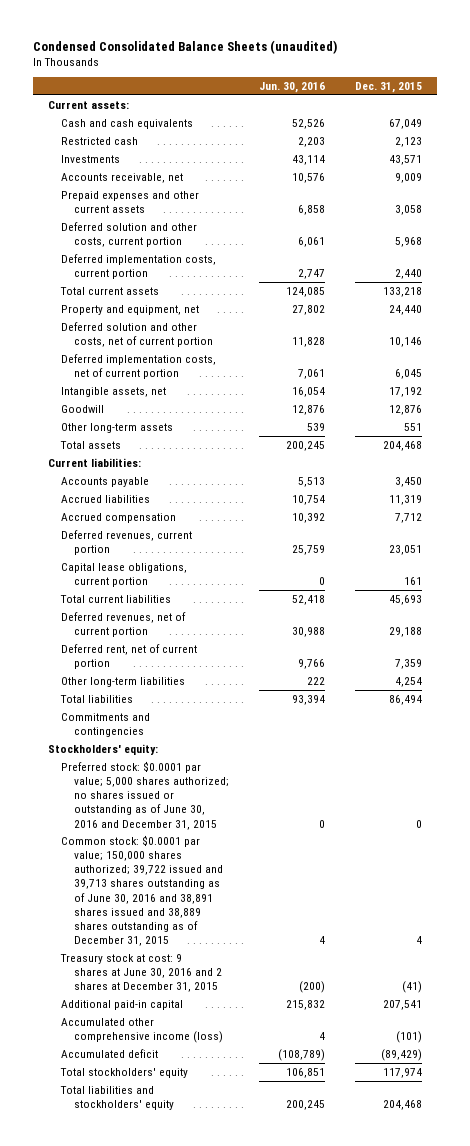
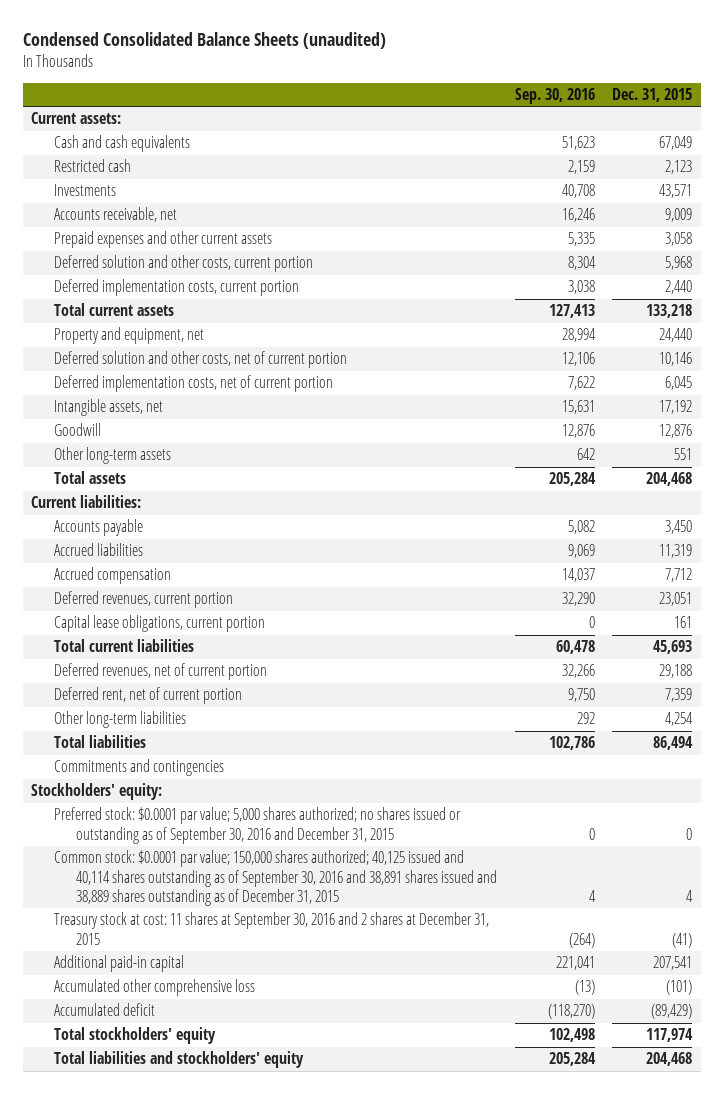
[259,82,326,94] Jun. 30, 2016 -> none
none -> [514,87,595,104] Sep. 30, 2016
[60,760,230,830] Preferred stock: $0.0001 par value; 5,000 shares authorized; no shares issued or outstanding as of June 30, 2016 and December 31, 2015 -> [53,807,461,844] Preferred stock: $0.0001 par value; 5,000 shares authorized; no shares issued or outstanding as of September 30, 2016 and December 31, 2015
[60,834,224,947] Common stock: $0.0001 par value; 150,000 shares authorized; 39,722 issued and 39,713 shares outstanding as of June 30, 2016 and 38,891 shares issued and 38,889 shares outstanding as of December 31, 2015 -> [53,850,498,906] Common stock: $0.0001 par value; 150,000 shares authorized; 40,125 issued and 40,114 shares outstanding as of September 30, 2016 and 38,891 shares issued and 38,889 shares outstanding as of December 31, 2015
[59,953,223,993] Treasury stock at cost: 9 shares at June 30, 2016 and 2 shares at December 31, 2015 -> [53,912,489,945] Treasury stock at cost: 11 shares at September 30, 2016 and 2 shares at December 31, 2015
[60,1017,224,1044] Accumulated other comprehensive income (loss) -> [53,979,255,997] Accumulated other comprehensive loss

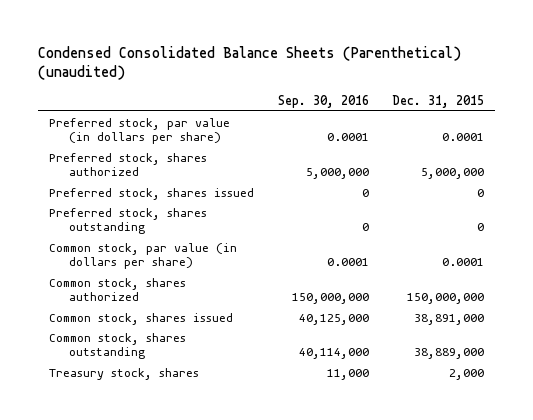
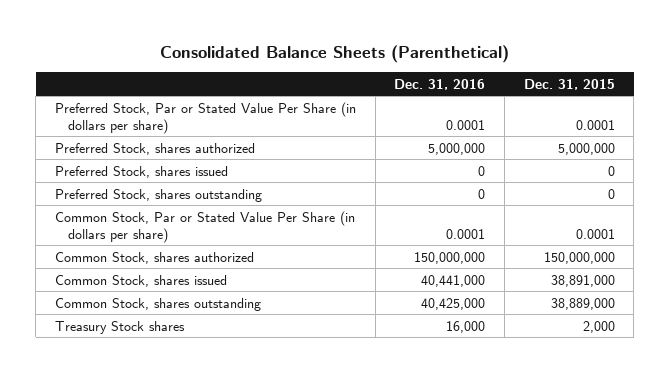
[37,45,461,81] Condensed Consolidated Balance Sheets (Parenthetical) (unaudited) -> [159,44,509,63] Consolidated Balance Sheets (Parenthetical)
[277,94,369,108] Sep. 30, 2016 -> none
none -> [394,78,486,90] Dec. 31, 2016
[49,117,231,145] Preferred stock, par value (in dollars per share) -> [54,101,356,134] Preferred Stock, Par or Stated Value Per Share (in dollars per share)
[49,152,208,177] Preferred stock, shares authorized -> [54,142,255,155] Preferred Stock, shares authorized
[49,187,255,200] Preferred stock, shares issued -> [54,165,228,178] Preferred Stock, shares issued
[49,207,208,235] Preferred stock, shares outstanding -> [54,188,262,202] Preferred Stock, shares outstanding
[49,242,238,270] Common stock, par value (in dollars per share) -> [54,210,355,243] Common Stock, Par or Stated Value Per Share (in dollars per share)
[49,277,187,302] Common stock, shares authorized -> [54,251,254,264] Common Stock, shares authorized
[49,312,234,325] Common stock, shares issued -> [54,274,227,287] Common Stock, shares issued
[49,332,187,360] Common stock, shares outstanding -> [54,297,261,311] Common Stock, shares outstanding
[49,367,200,380] Treasury stock, shares -> [54,320,185,334] Treasury Stock shares

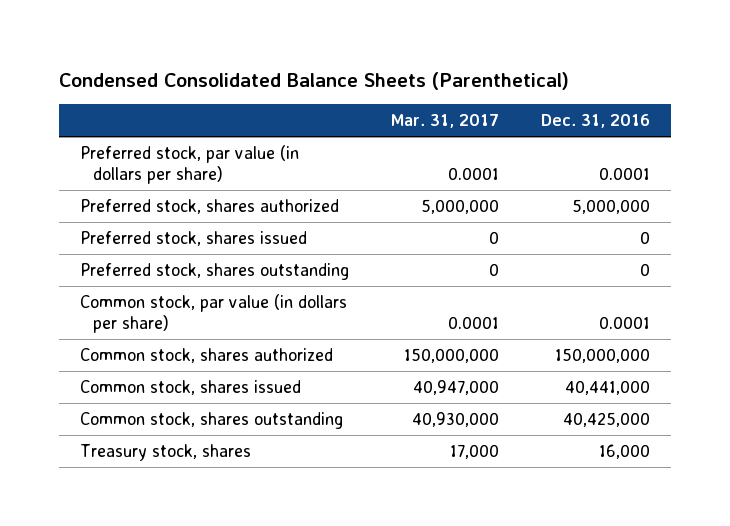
[159,44,509,63] Consolidated Balance Sheets (Parenthetical) -> [59,71,570,90] Condensed Consolidated Balance Sheets (Parenthetical)
[523,78,615,90] Dec. 31, 2015 -> none
none -> [390,114,499,129] Mar. 31, 2017
[54,101,356,134] Preferred Stock, Par or Stated Value Per Share (in dollars per share) -> [80,145,300,184] Preferred stock, par value (in dollars per share)
[54,142,255,155] Preferred Stock, shares authorized -> [80,199,340,215] Preferred stock, shares authorized
[54,165,228,178] Preferred Stock, shares issued -> [80,231,308,247] Preferred stock, shares issued
[54,188,262,202] Preferred Stock, shares outstanding -> [80,263,350,281] Preferred stock, shares outstanding
[54,210,355,243] Common Stock, Par or Stated Value Per Share (in dollars per share) -> [80,294,348,333] Common stock, par value (in dollars per share)
[54,251,254,264] Common Stock, shares authorized -> [80,348,334,364] Common stock, shares authorized
[54,274,227,287] Common Stock, shares issued -> [80,380,302,396] Common stock, shares issued
[54,297,261,311] Common Stock, shares outstanding -> [80,412,344,430] Common stock, shares outstanding
[54,320,185,334] Treasury Stock shares -> [80,444,252,462] Treasury stock, shares

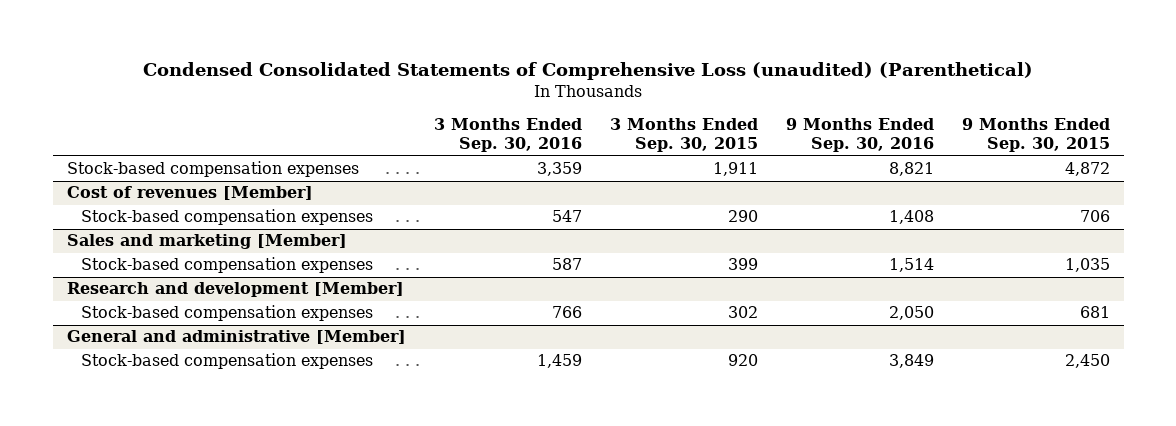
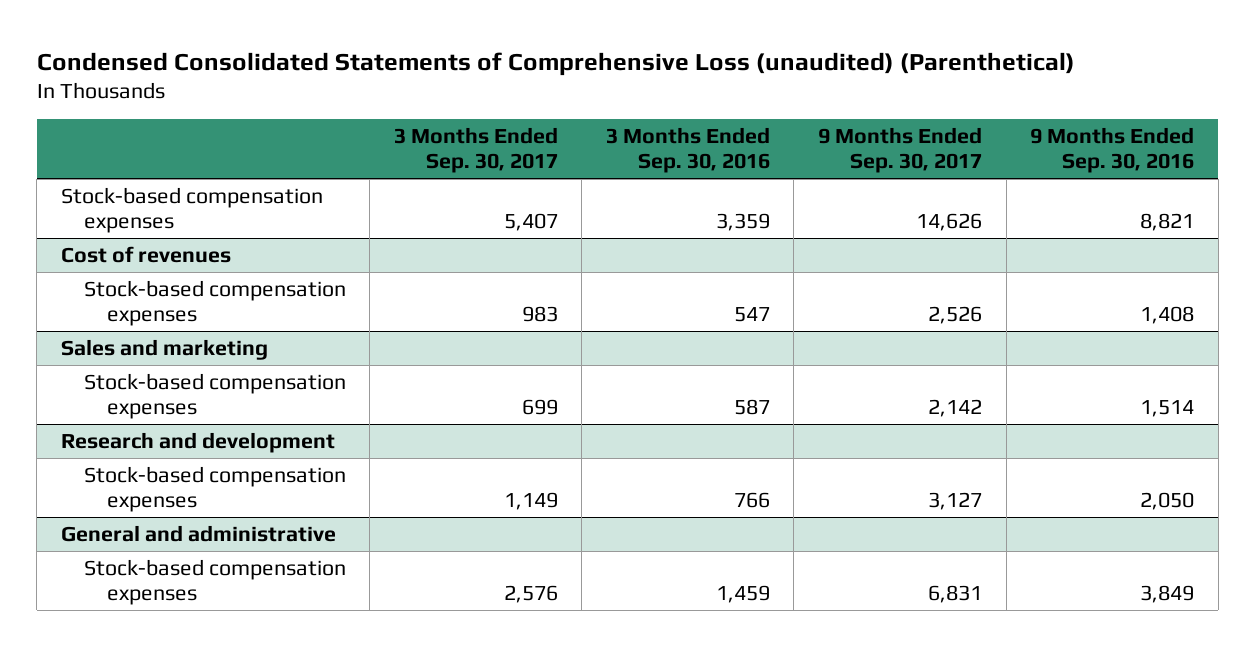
[609,117,758,153] 3 Months Ended Sep. 30, 2015 -> none
[961,117,1110,153] 9 Months Ended Sep. 30, 2015 -> none
none -> [393,127,558,174] 3 Months Ended Sep. 30, 2017
none -> [818,127,983,174] 9 Months Ended Sep. 30, 2017
[66,186,313,201] Cost of revenues [Member] -> [60,245,231,263] Cost of revenues
[66,234,347,250] Sales and marketing [Member] -> [60,338,268,360] Sales and marketing
[66,282,404,298] Research and development [Member] -> [60,431,335,453] Research and development
[66,330,406,345] General and administrative [Member] -> [60,524,336,542] General and administrative

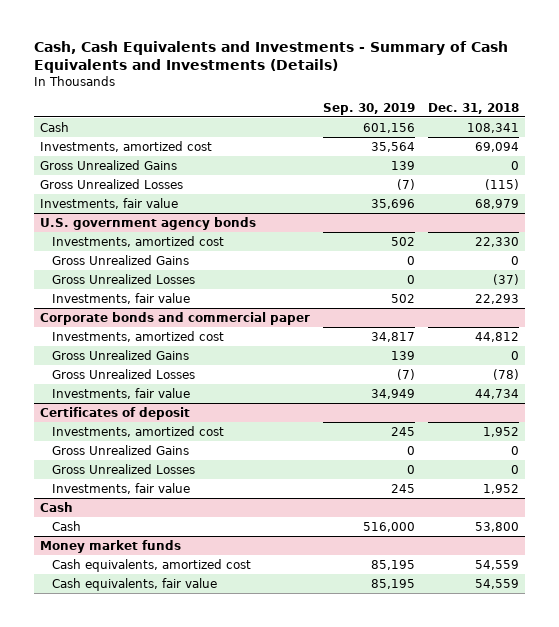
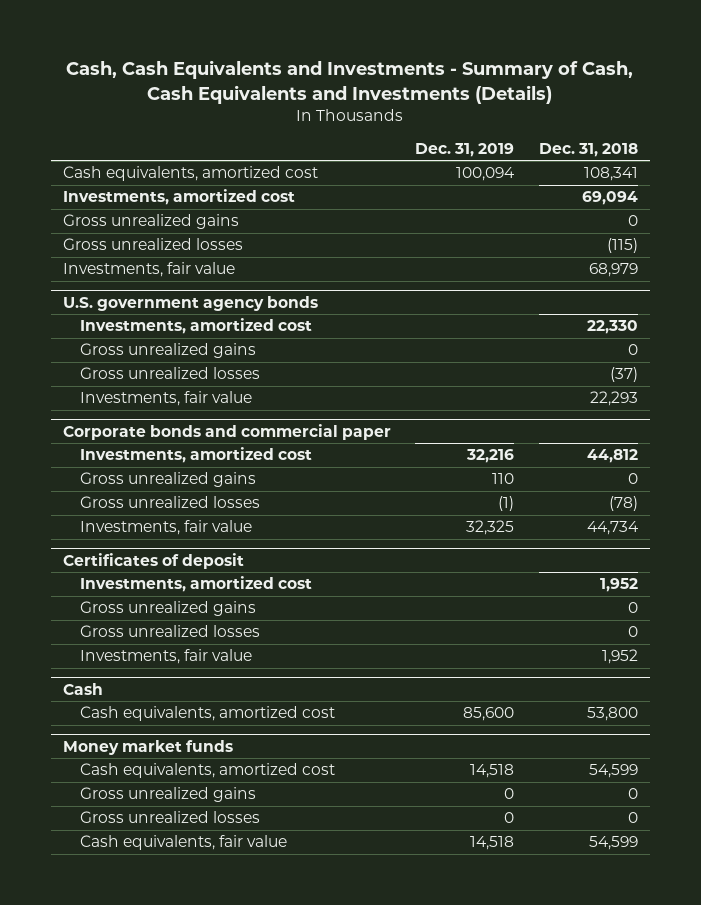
[34,41,509,74] Cash, Cash Equivalents and Investments - Summary of Cash Equivalents and Investments (Details) -> [66,60,634,104] Cash, Cash Equivalents and Investments - Summary of Cash, Cash Equivalents and Investments (Details)
[323,102,416,115] Sep. 30, 2019 -> none
none -> [415,143,515,158] Dec. 31, 2019
[40,121,70,132] Cash -> [63,166,319,182] Cash equivalents, amortized cost
[40,159,178,170] Gross Unrealized Gains -> [63,214,240,230] Gross unrealized gains
[40,178,184,189] Gross Unrealized Losses -> [63,238,244,251] Gross unrealized losses
[51,254,189,265] Gross Unrealized Gains -> [80,343,257,359] Gross unrealized gains
[51,273,195,284] Gross Unrealized Losses -> [80,367,261,380] Gross unrealized losses
[51,349,189,360] Gross Unrealized Gains -> [80,472,257,488] Gross unrealized gains
[51,368,195,379] Gross Unrealized Losses -> [80,496,261,509] Gross unrealized losses
[51,444,189,455] Gross Unrealized Gains -> [80,601,257,617] Gross unrealized gains
[51,463,195,474] Gross Unrealized Losses -> [80,625,261,638] Gross unrealized losses
[51,520,81,531] Cash -> [80,706,336,722] Cash equivalents, amortized cost
[474,559,519,570] 54,559 -> [588,764,638,779] 54,599
none -> [80,787,257,803] Gross unrealized gains
none -> [80,811,261,824] Gross unrealized losses
[474,578,519,589] 54,559 -> [588,836,638,851] 54,599

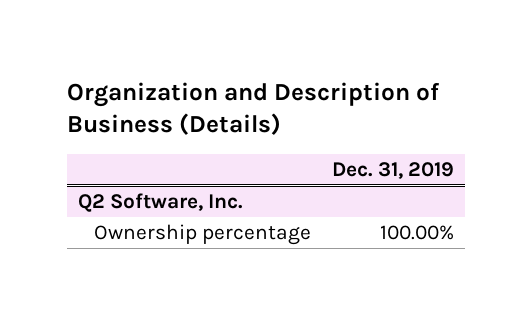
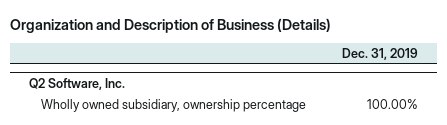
[93,224,311,246] Ownership percentage -> [40,99,306,113] Wholly owned subsidiary, ownership percentage

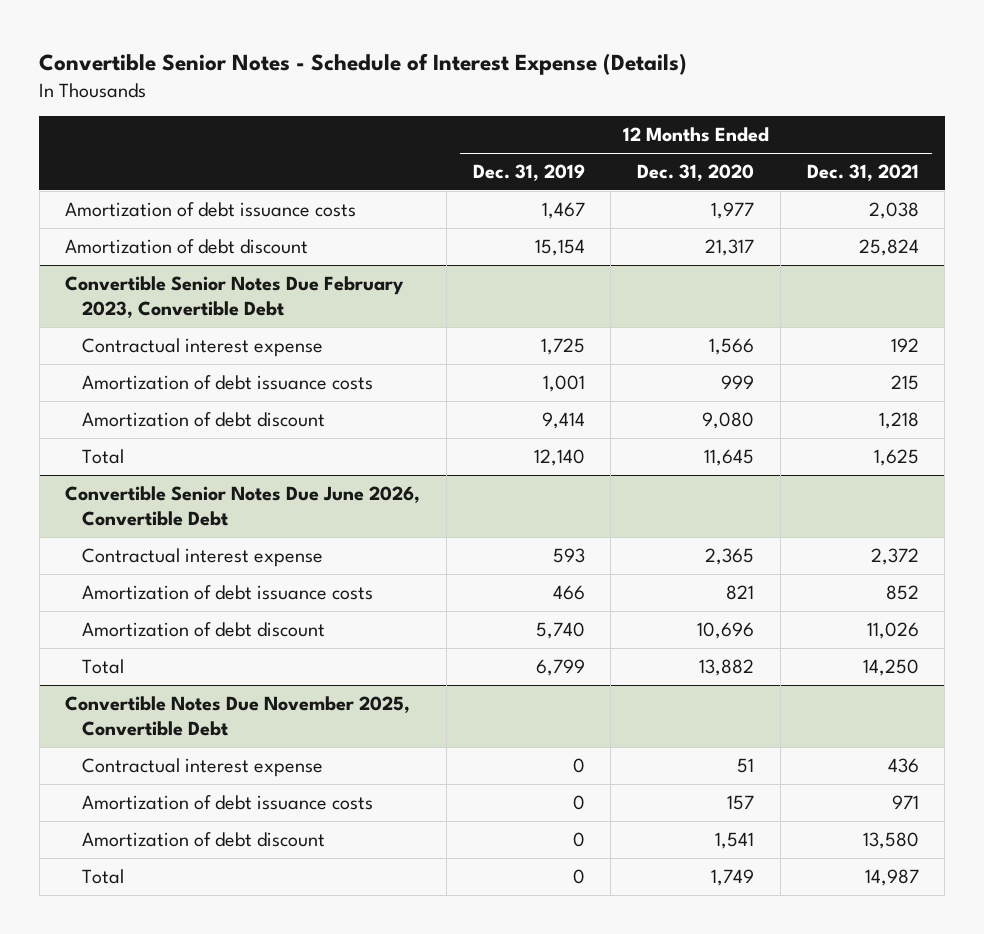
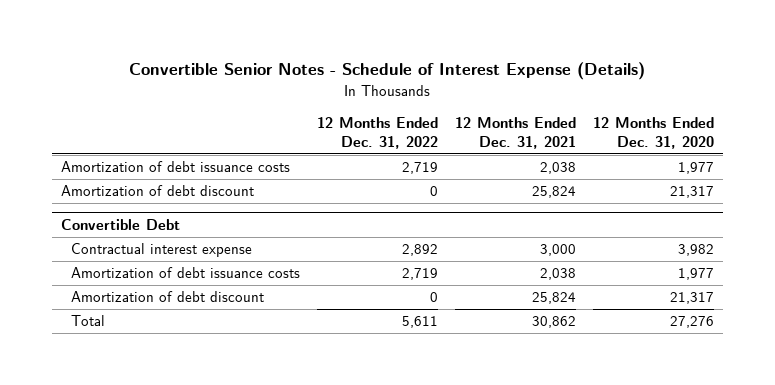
[472,163,585,181] Dec. 31, 2019 -> none
none -> [317,116,439,149] 12 Months Ended Dec. 31, 2022
[65,275,405,319] Convertible Senior Notes Due February 2023, Convertible Debt -> none
[65,485,421,527] Convertible Senior Notes Due June 2026, Convertible Debt -> none
[81,547,323,567] Contractual interest expense -> none
[81,584,373,600] Amortization of debt issuance costs -> none
[81,621,325,637] Amortization of debt discount -> none
[81,658,124,674] Total -> none
[65,695,411,737] Convertible Notes Due November 2025, Convertible Debt -> none
[81,757,323,777] Contractual interest expense -> none
[81,794,373,810] Amortization of debt issuance costs -> none
[81,831,325,847] Amortization of debt discount -> none
[81,868,124,884] Total -> none
none -> [60,218,180,230] Convertible Debt
[709,337,755,355] 1,566 -> [678,244,715,257] 3,982
[890,337,919,352] 192 -> [540,244,577,257] 3,000
[721,374,755,389] 999 -> [678,268,715,281] 1,977
[890,374,919,390] 215 -> [540,268,577,281] 2,038
[702,411,755,429] 9,080 -> [670,292,715,305] 21,317
[878,411,919,429] 1,218 -> [532,292,577,305] 25,824
[704,448,755,466] 11,645 -> [670,316,715,329] 27,276
[873,448,919,466] 1,625 -> [532,316,577,329] 30,862

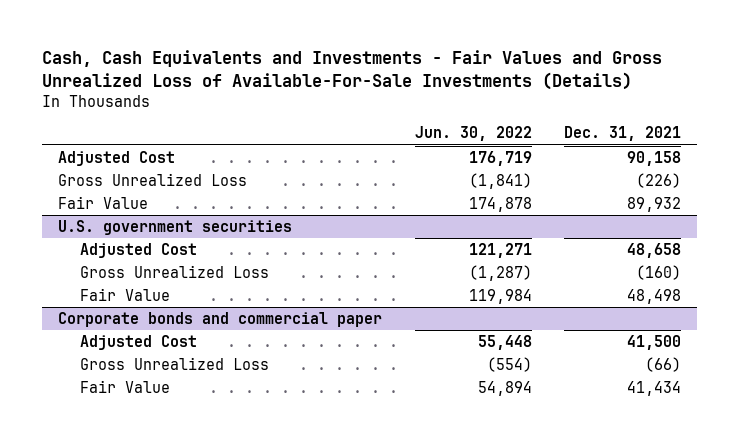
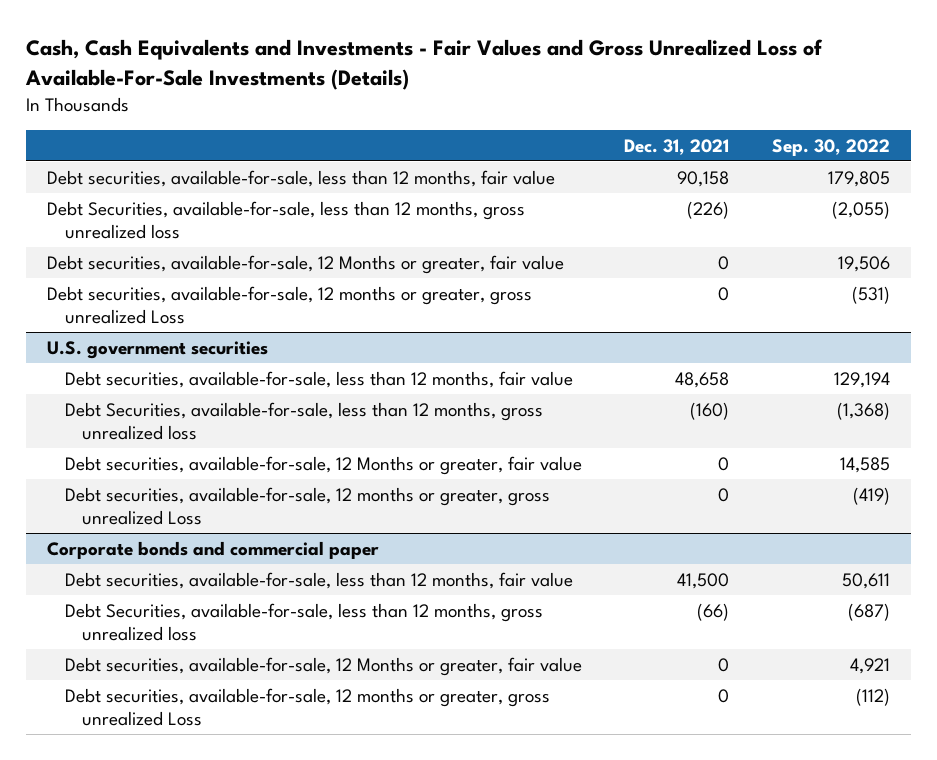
[414,126,532,142] Jun. 30, 2022 -> none
none -> [771,138,890,156] Sep. 30, 2022
[57,196,148,210] Fair Value -> none
[57,151,175,167] Adjusted Cost -> [47,169,556,187] Debt securities, available-for-sale, less than 12 months, fair value
[57,173,247,187] Gross Unrealized Loss -> [47,200,526,239] Debt Securities, available-for-sale, less than 12 months, gross unrealized loss
none -> [47,254,565,274] Debt securities, available-for-sale, 12 Months or greater, fair value
none -> [47,285,533,324] Debt securities, available-for-sale, 12 months or greater, gross unrealized Loss
[80,288,171,302] Fair Value -> none
[80,243,198,259] Adjusted Cost -> [64,370,573,388] Debt securities, available-for-sale, less than 12 months, fair value
[80,265,270,279] Gross Unrealized Loss -> [64,401,543,440] Debt Securities, available-for-sale, less than 12 months, gross unrealized loss
none -> [64,455,582,475] Debt securities, available-for-sale, 12 Months or greater, fair value
none -> [64,486,550,525] Debt securities, available-for-sale, 12 months or greater, gross unrealized Loss
[80,380,171,394] Fair Value -> none
[80,335,198,351] Adjusted Cost -> [64,571,573,589] Debt securities, available-for-sale, less than 12 months, fair value
[80,357,270,371] Gross Unrealized Loss -> [64,602,543,641] Debt Securities, available-for-sale, less than 12 months, gross unrealized loss
none -> [64,656,582,676] Debt securities, available-for-sale, 12 Months or greater, fair value
none -> [64,687,550,726] Debt securities, available-for-sale, 12 months or greater, gross unrealized Loss

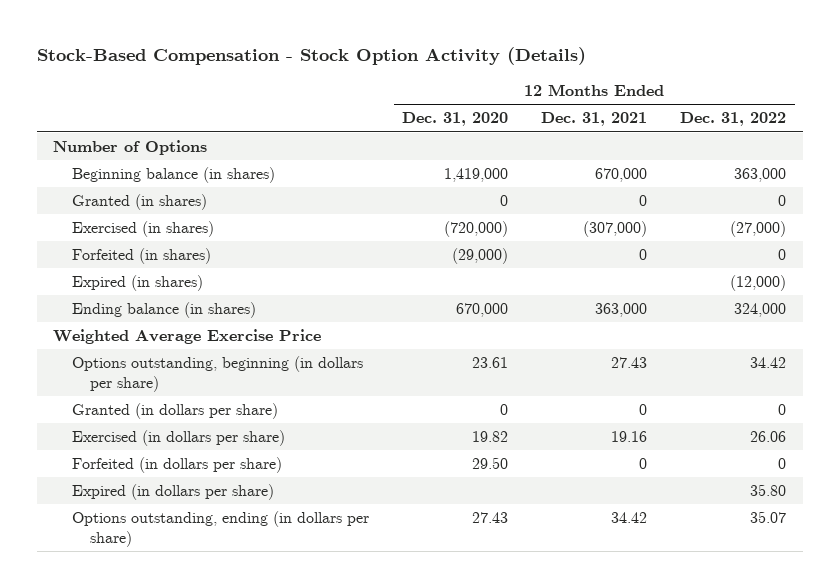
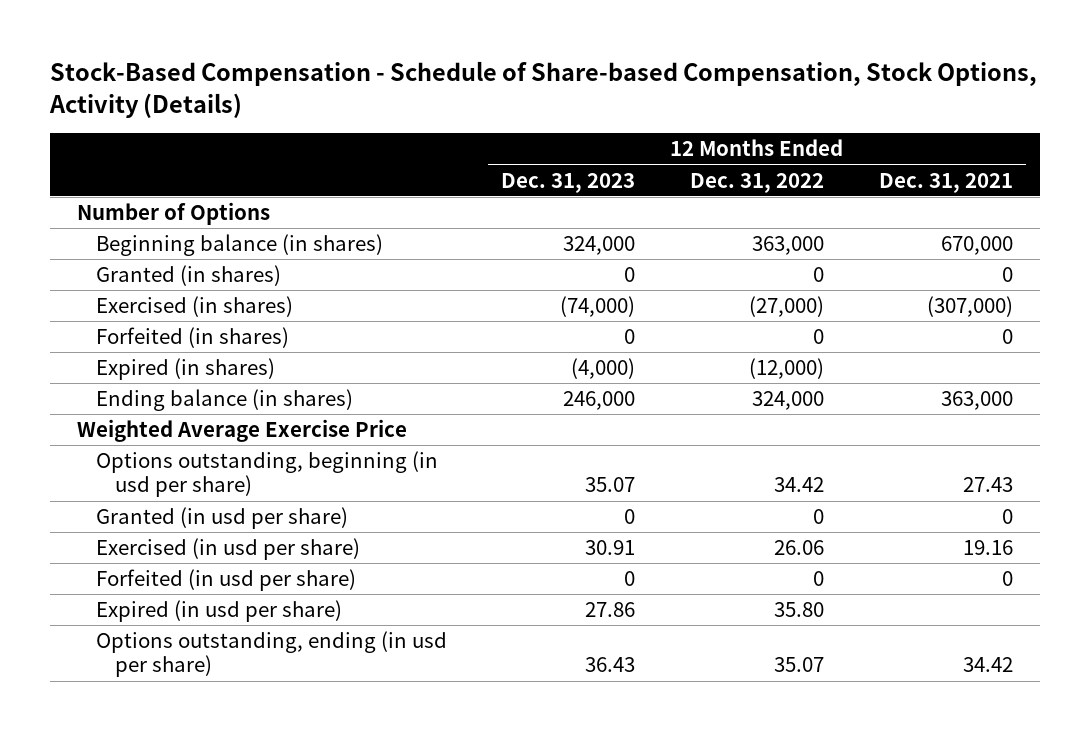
[36,47,586,66] Stock-Based Compensation - Stock Option Activity (Details) -> [48,61,1037,118] Stock-Based Compensation - Schedule of Share-based Compensation, Stock Options, Activity (Details)
[402,112,509,127] Dec. 31, 2020 -> none
none -> [501,172,636,193] Dec. 31, 2023
[71,356,363,393] Options outstanding, beginning (in dollars per share) -> [95,451,438,498] Options outstanding, beginning (in usd per share)
[71,403,278,420] Granted (in dollars per share) -> [95,507,348,530] Granted (in usd per share)
[71,430,285,447] Exercised (in dollars per share) -> [95,538,360,561] Exercised (in usd per share)
[71,457,282,474] Forfeited (in dollars per share) -> [95,569,356,592] Forfeited (in usd per share)
[71,484,274,501] Expired (in dollars per share) -> [95,600,342,623] Expired (in usd per share)
[71,511,369,548] Options outstanding, ending (in dollars per share) -> [95,631,447,678] Options outstanding, ending (in usd per share)

